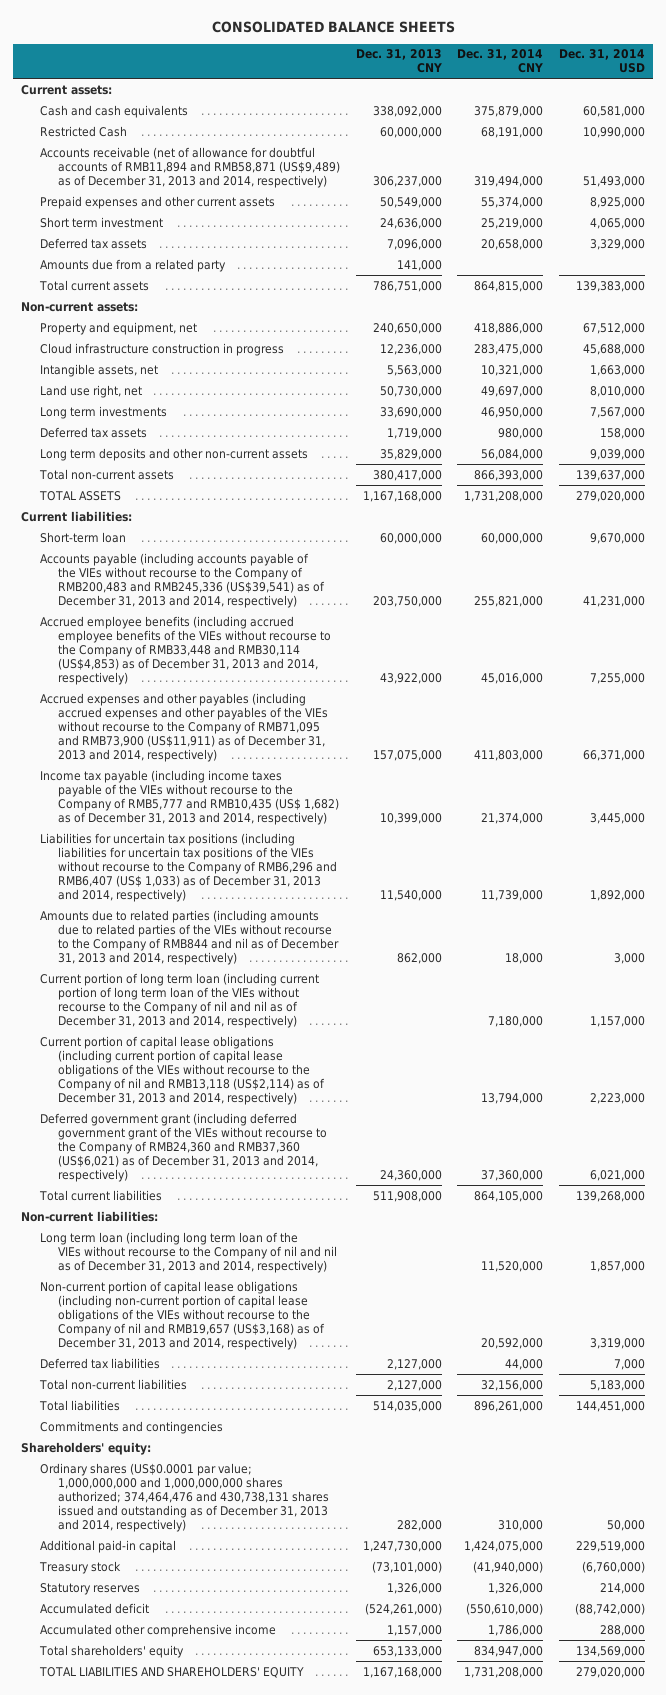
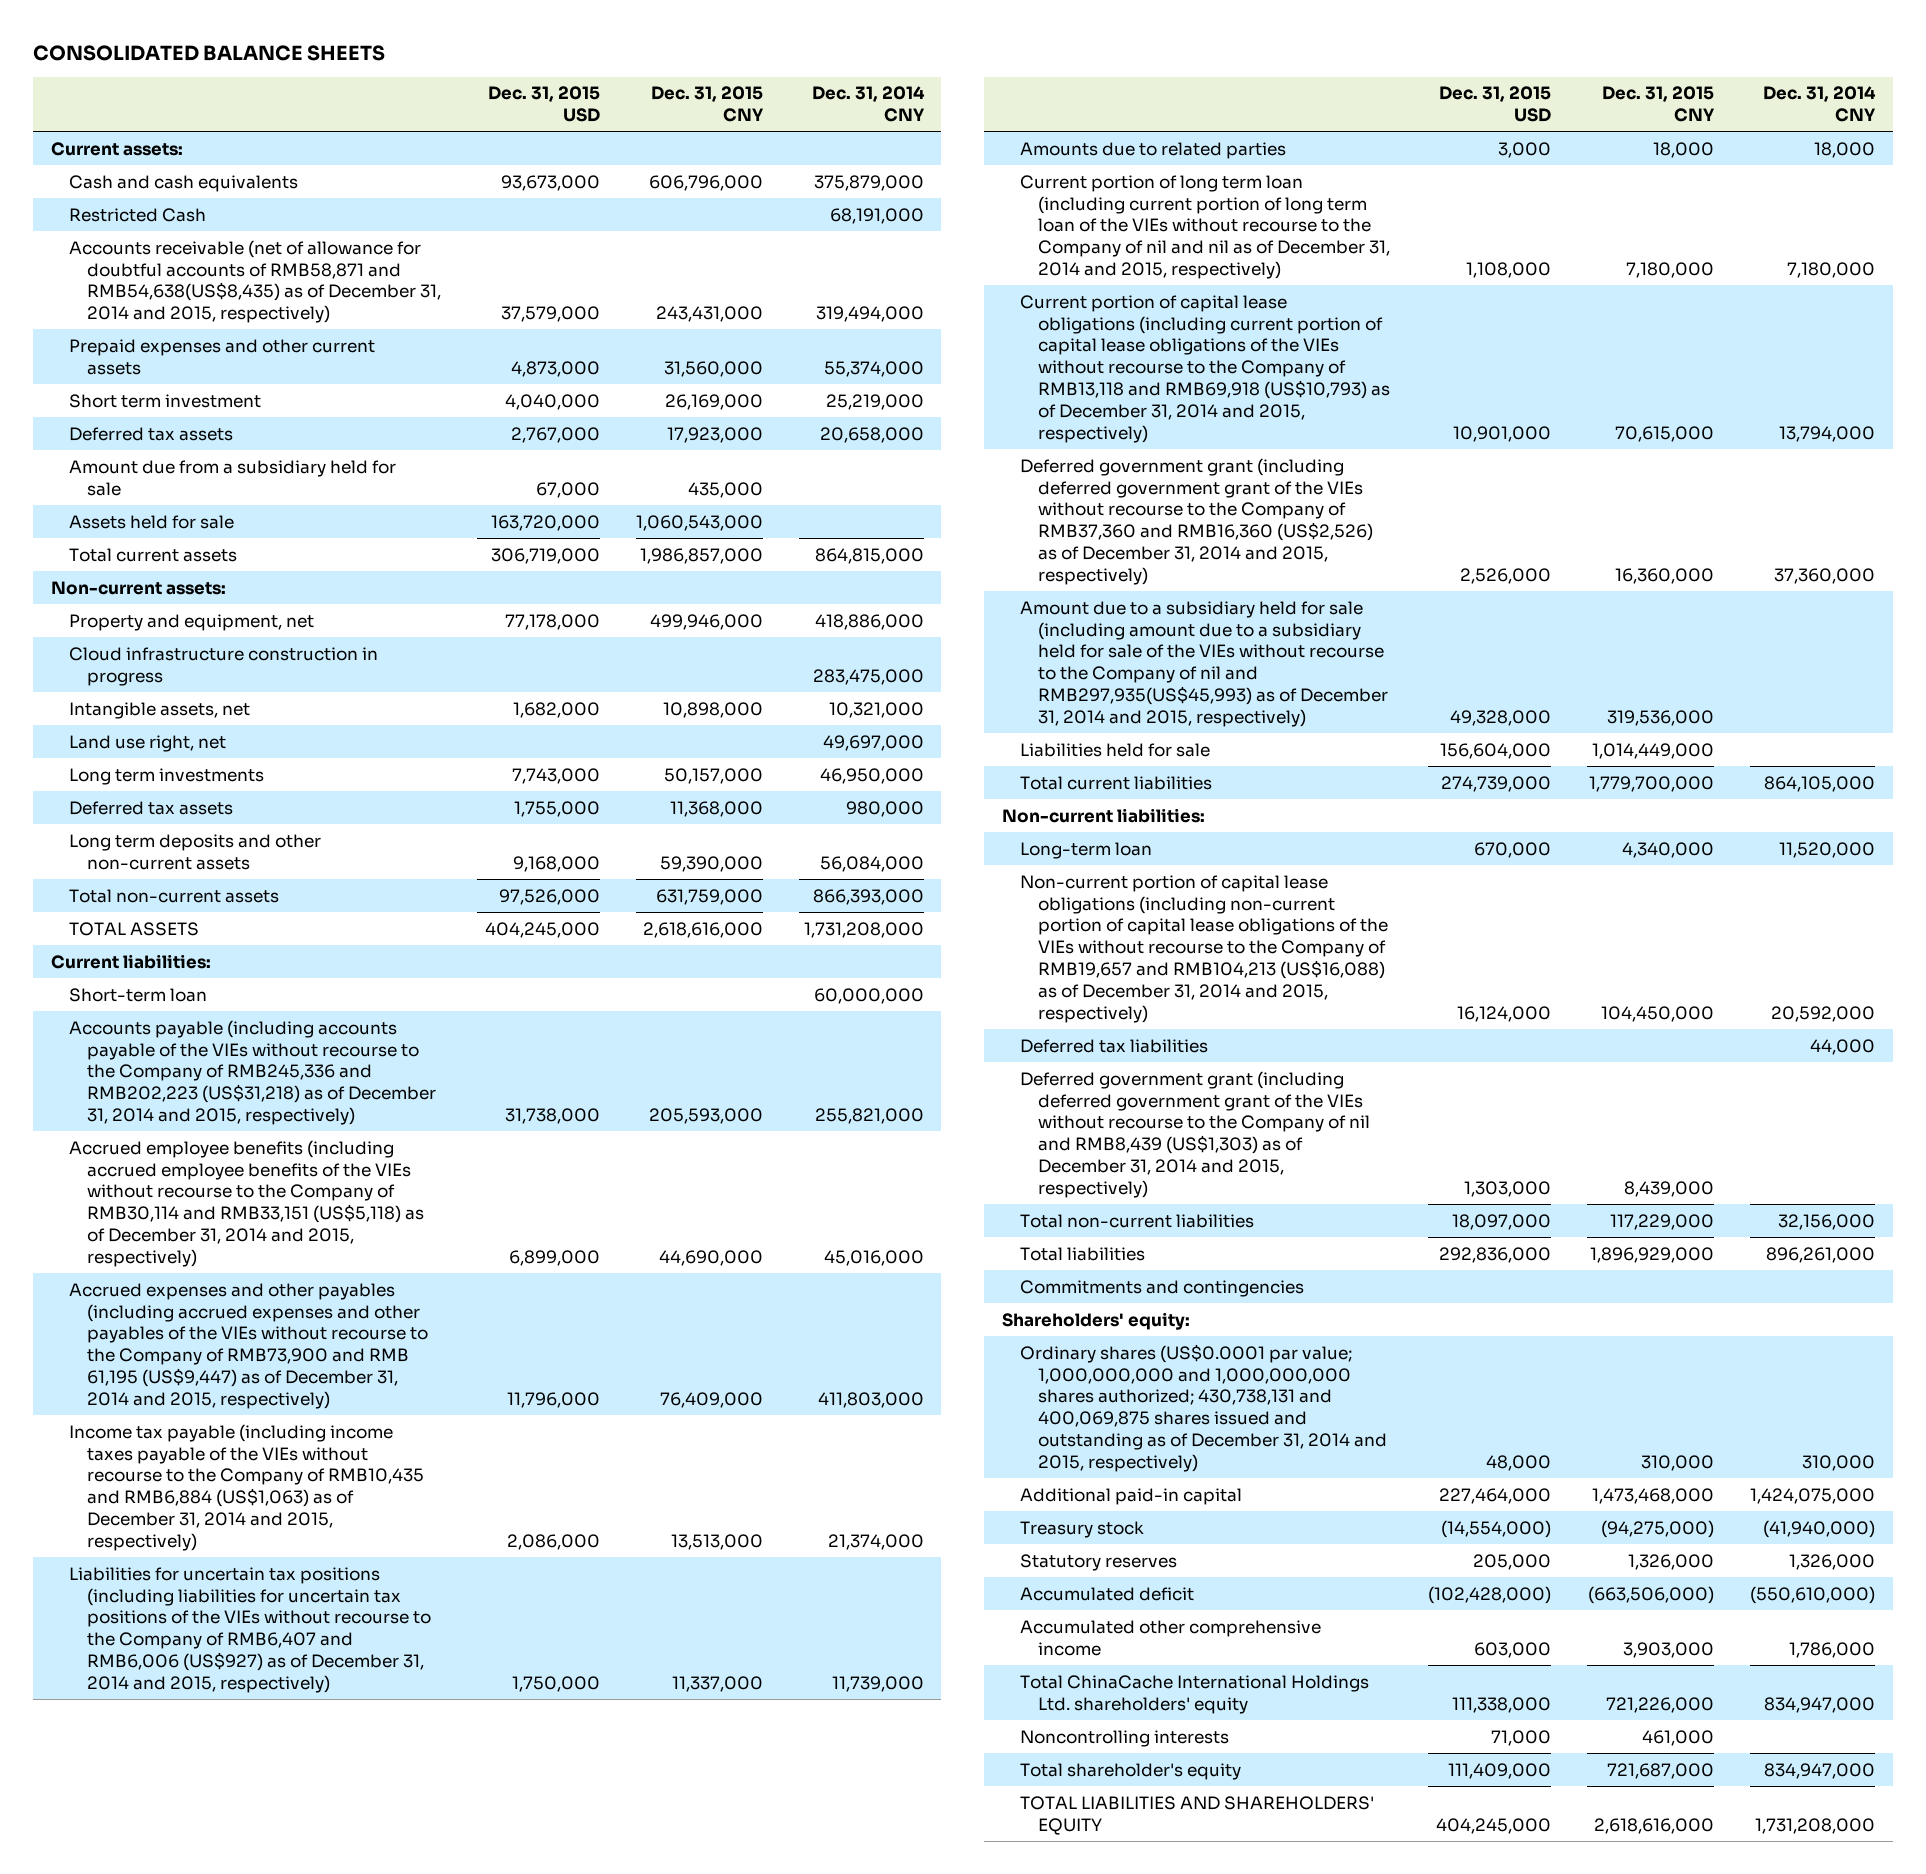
[355,49,442,74] Dec. 31, 2013 CNY -> none
[559,49,646,74] Dec. 31, 2014 USD -> none
none -> [487,86,600,123] Dec. 31, 2015 USD
none -> [650,86,764,123] Dec. 31, 2015 CNY
[39,146,341,188] Accounts receivable (net of allowance for doubtful accounts of RMB11,894 and RMB58,871 (US$9,489) as of December 31, 2013 and 2014, respectively) -> [69,239,442,324] Accounts receivable (net of allowance for doubtful accounts of RMB58,871 and RMB54,638(US$8,435) as of December 31, 2014 and 2015, respectively)
[39,258,226,272] Amounts due from a related party -> none
none -> [69,459,397,496] Amount due from a subsidiary held for sale
none -> [69,514,235,529] Assets held for sale
[39,552,326,608] Accounts payable (including accounts payable of the VIEs without recourse to the Company of RMB200,483 and RMB245,336 (US$39,541) as of December 31, 2013 and 2014, respectively) -> [69,1019,437,1126] Accounts payable (including accounts payable of the VIEs without recourse to the Company of RMB245,336 and RMB202,223 (US$31,218) as of December 31, 2014 and 2015, respectively)
[39,615,332,686] Accrued employee benefits (including accrued employee benefits of the VIEs without recourse to the Company of RMB33,448 and RMB30,114 (US$4,853) as of December 31, 2013 and 2014, respectively) -> [69,1139,425,1267] Accrued employee benefits (including accrued employee benefits of the VIEs without recourse to the Company of RMB30,114 and RMB33,151 (US$5,118) as of December 31, 2014 and 2015, respectively)
[39,692,329,763] Accrued expenses and other payables (including accrued expenses and other payables of the VIEs without recourse to the Company of RMB71,095 and RMB73,900 (US$11,911) as of December 31, 2013 and 2014, respectively) -> [69,1282,429,1409] Accrued expenses and other payables (including accrued expenses and other payables of the VIEs without recourse to the Company of RMB73,900 and RMB 61,195 (US$9,447) as of December 31, 2014 and 2015, respectively)
[39,769,340,825] Income tax payable (including income taxes payable of the VIEs without recourse to the Company of RMB5,777 and RMB10,435 (US$ 1,682) as of December 31, 2013 and 2014, respectively) -> [69,1423,425,1551] Income tax payable (including income taxes payable of the VIEs without recourse to the Company of RMB10,435 and RMB6,884 (US$1,063) as of December 31, 2014 and 2015, respectively)
[39,832,338,903] Liabilities for uncertain tax positions (including liabilities for uncertain tax positions of the VIEs without recourse to the Company of RMB6,296 and RMB6,407 (US$ 1,033) as of December 31, 2013 and 2014, respectively) -> [69,1566,432,1693] Liabilities for uncertain tax positions (including liabilities for uncertain tax positions of the VIEs without recourse to the Company of RMB6,407 and RMB6,006 (US$927) as of December 31, 2014 and 2015, respectively)
[39,909,340,965] Amounts due to related parties (including amounts due to related parties of the VIEs without recourse to the Company of RMB844 and nil as of December 31, 2013 and 2014, respectively) -> [1020,141,1287,159] Amounts due to related parties
[39,972,319,1028] Current portion of long term loan (including current portion of long term loan of the VIEs without recourse to the Company of nil and nil as of December 31, 2013 and 2014, respectively) -> [1020,174,1391,280] Current portion of long term loan (including current portion of long term loan of the VIEs without recourse to the Company of nil and nil as of December 31, 2014 and 2015, respectively)
[39,1035,326,1106] Current portion of capital lease obligations (including current portion of capital lease obligations of the VIEs without recourse to the Company of nil and RMB13,118 (US$2,114) as of December 31, 2013 and 2014, respectively) -> [1020,294,1391,443] Current portion of capital lease obligations (including current portion of capital lease obligations of the VIEs without recourse to the Company of RMB13,118 and RMB69,918 (US$10,793) as of December 31, 2014 and 2015, respectively)
[39,1112,328,1183] Deferred government grant (including deferred government grant of the VIEs without recourse to the Company of RMB24,360 and RMB37,360 (US$6,021) as of December 31, 2013 and 2014, respectively) -> [1020,457,1374,585] Deferred government grant (including deferred government grant of the VIEs without recourse to the Company of RMB37,360 and RMB16,360 (US$2,526) as of December 31, 2014 and 2015, respectively)
none -> [1020,600,1389,727] Amount due to a subsidiary held for sale (including amount due to a subsidiary held for sale of the VIEs without recourse to the Company of nil and RMB297,935(US$45,993) as of December 31, 2014 and 2015, respectively)
none -> [1020,742,1211,757] Liabilities held for sale
[39,1231,338,1273] Long term loan (including long term loan of the VIEs without recourse to the Company of nil and nil as of December 31, 2013 and 2014, respectively) -> [1020,841,1153,859] Long-term loan
[39,1280,326,1351] Non-current portion of capital lease obligations (including non-current portion of capital lease obligations of the VIEs without recourse to the Company of nil and RMB19,657 (US$3,168) as of December 31, 2013 and 2014, respectively) -> [1020,874,1389,1023] Non-current portion of capital lease obligations (including non-current portion of capital lease obligations of the VIEs without recourse to the Company of RMB19,657 and RMB104,213 (US$16,088) as of December 31, 2014 and 2015, respectively)
none -> [1020,1070,1371,1198] Deferred government grant (including deferred government grant of the VIEs without recourse to the Company of nil and RMB8,439 (US$1,303) as of December 31, 2014 and 2015, respectively)
[39,1462,330,1533] Ordinary shares (US$0.0001 par value; 1,000,000,000 and 1,000,000,000 shares authorized; 374,464,476 and 430,738,131 shares issued and outstanding as of December 31, 2013 and 2014, respectively) -> [1020,1343,1388,1472] Ordinary shares (US$0.0001 par value; 1,000,000,000 and 1,000,000,000 shares authorized; 430,738,131 and 400,069,875 shares issued and outstanding as of December 31, 2014 and 2015, respectively)
[38,1644,184,1658] Total shareholders' equity -> [1020,1674,1370,1714] Total ChinaCache International Holdings Ltd. shareholders' equity
none -> [1020,1729,1230,1747] Noncontrolling interests
none -> [1020,1762,1242,1780] Total shareholder's equity

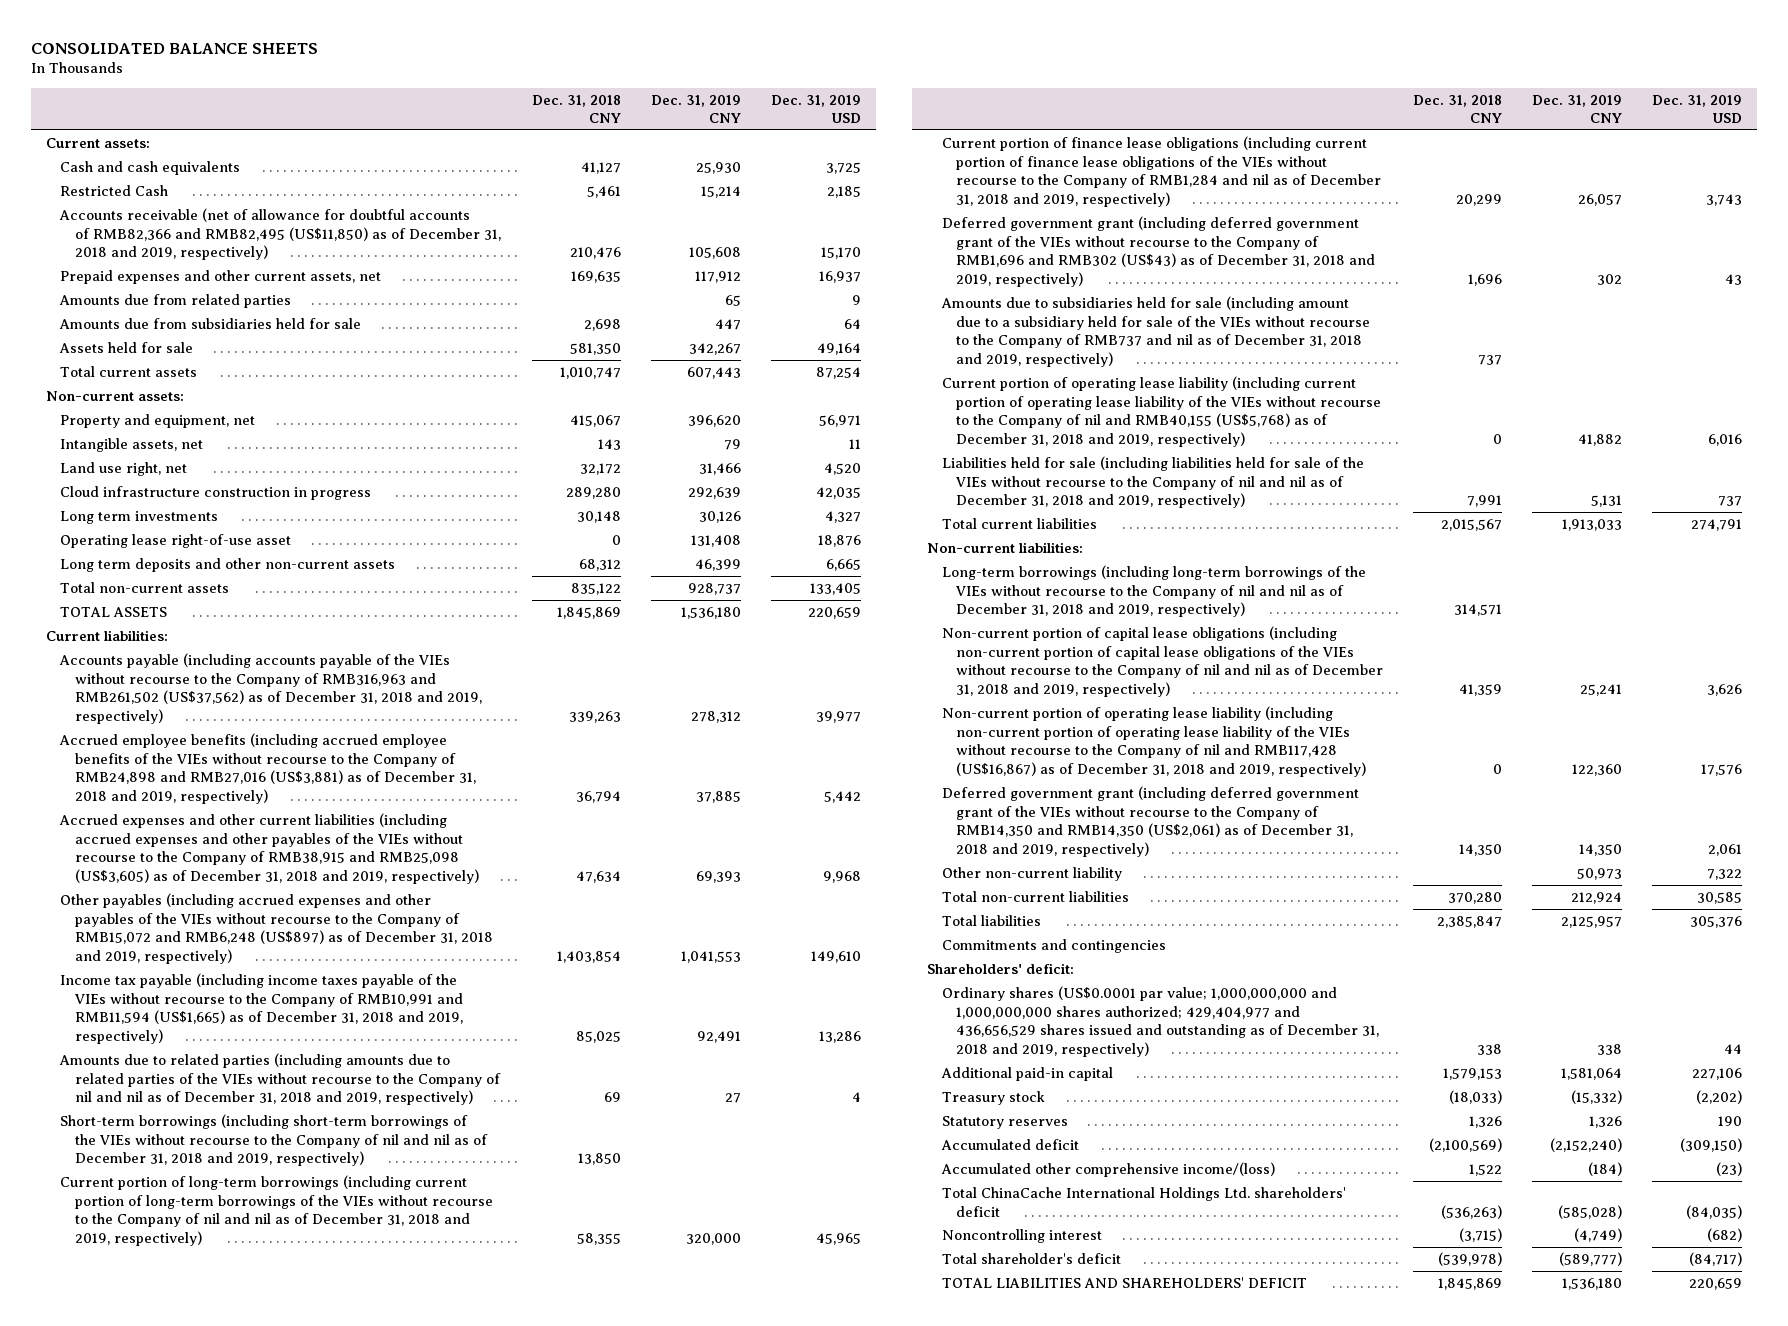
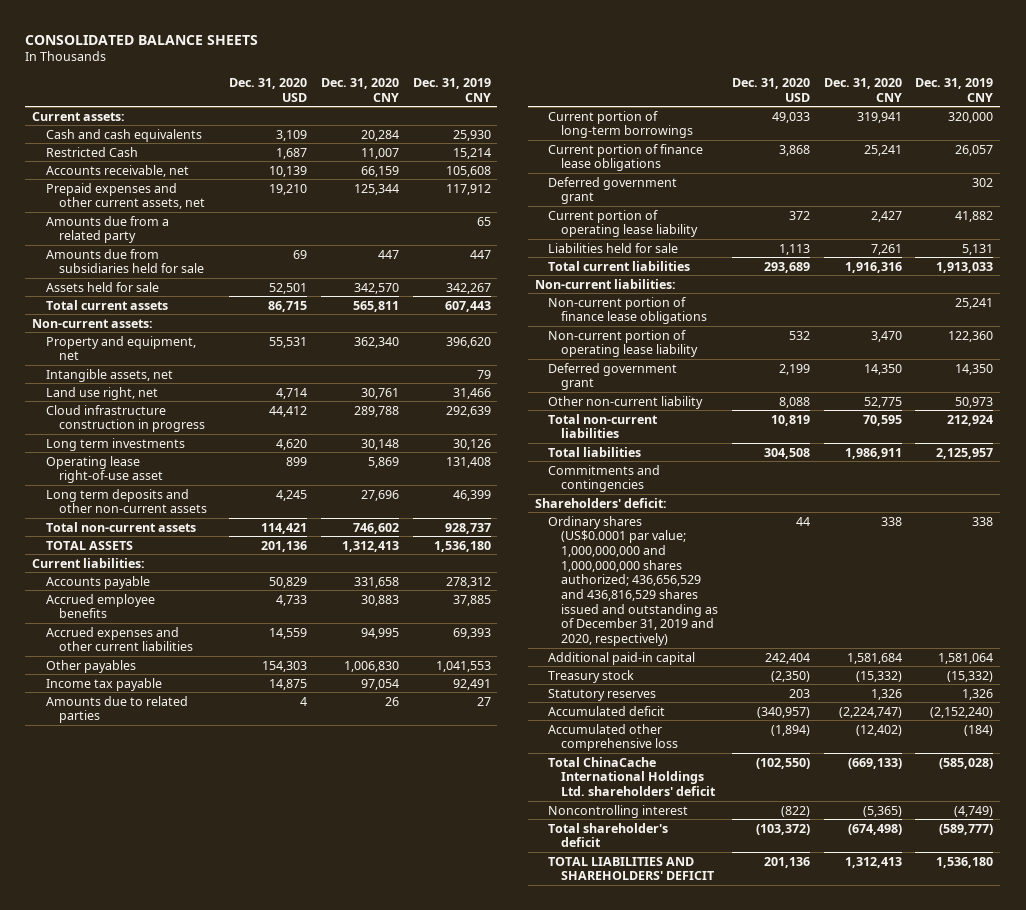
[531,94,621,124] Dec. 31, 2018 CNY -> none
[770,94,861,124] Dec. 31, 2019 USD -> none
none -> [229,78,308,102] Dec. 31, 2020 USD
none -> [321,78,400,102] Dec. 31, 2020 CNY
[59,207,501,261] Accounts receivable (net of allowance for doubtful accounts of RMB82,366 and RMB82,495 (US$11,850) as of December 31, 2018 and 2019, respectively) -> [45,164,189,177] Accounts receivable, net
[59,293,292,308] Amounts due from related parties -> [45,215,169,244] Amounts due from a related party
[60,1113,488,1167] Short-term borrowings (including short-term borrowings of the VIEs without recourse to the Company of nil and nil as of December 31, 2018 and 2019, respectively) -> none
[940,295,1370,367] Amounts due to subsidiaries held for sale (including amount due to a subsidiary held for sale of the VIEs without recourse to the Company of RMB737 and nil as of December 31, 2018 and 2019, respectively) -> none
[59,652,482,724] Accounts payable (including accounts payable of the VIEs without recourse to the Company of RMB316,963 and RMB261,502 (US$37,562) as of December 31, 2018 and 2019, respectively) -> [45,575,150,589] Accounts payable
[59,732,476,804] Accrued employee benefits (including accrued employee benefits of the VIEs without recourse to the Company of RMB24,898 and RMB27,016 (US$3,881) as of December 31, 2018 and 2019, respectively) -> [45,593,155,619] Accrued employee benefits
[59,812,479,884] Accrued expenses and other current liabilities (including accrued expenses and other payables of the VIEs without recourse to the Company of RMB38,915 and RMB25,098 (US$3,605) as of December 31, 2018 and 2019, respectively) -> [45,626,193,652] Accrued expenses and other current liabilities
[60,892,493,964] Other payables (including accrued expenses and other payables of the VIEs without recourse to the Company of RMB15,072 and RMB6,248 (US$897) as of December 31, 2018 and 2019, respectively) -> [45,659,136,673] Other payables
[60,972,463,1044] Income tax payable (including income taxes payable of the VIEs without recourse to the Company of RMB10,991 and RMB11,594 (US$1,665) as of December 31, 2018 and 2019, respectively) -> [45,677,162,691] Income tax payable
[59,1052,501,1106] Amounts due to related parties (including amounts due to related parties of the VIEs without recourse to the Company of nil and nil as of December 31, 2018 and 2019, respectively) -> [45,695,188,724] Amounts due to related parties
[60,1174,493,1246] Current portion of long-term borrowings (including current portion of long-term borrowings of the VIEs without recourse to the Company of nil and nil as of December 31, 2018 and 2019, respectively) -> [548,110,694,139] Current portion of long-term borrowings
[941,135,1381,207] Current portion of finance lease obligations (including current portion of finance lease obligations of the VIEs without recourse to the Company of RMB1,284 and nil as of December 31, 2018 and 2019, respectively) -> [548,143,704,172] Current portion of finance lease obligations
[941,215,1375,287] Deferred government grant (including deferred government grant of the VIEs without recourse to the Company of RMB1,696 and RMB302 (US$43) as of December 31, 2018 and 2019, respectively) -> [548,176,678,205] Deferred government grant
[941,375,1381,447] Current portion of operating lease liability (including current portion of operating lease liability of the VIEs without recourse to the Company of nil and RMB40,155 (US$5,768) as of December 31, 2018 and 2019, respectively) -> [548,209,699,238] Current portion of operating lease liability
[941,455,1364,509] Liabilities held for sale (including liabilities held for sale of the VIEs without recourse to the Company of nil and nil as of December 31, 2018 and 2019, respectively) -> [548,242,679,253] Liabilities held for sale
[941,564,1366,618] Long-term borrowings (including long-term borrowings of the VIEs without recourse to the Company of nil and nil as of December 31, 2018 and 2019, respectively) -> none
[941,625,1383,697] Non-current portion of capital lease obligations (including non-current portion of capital lease obligations of the VIEs without recourse to the Company of nil and nil as of December 31, 2018 and 2019, respectively) -> [548,296,708,325] Non-current portion of finance lease obligations
[941,705,1366,777] Non-current portion of operating lease liability (including non-current portion of operating lease liability of the VIEs without recourse to the Company of nil and RMB117,428 (US$16,867) as of December 31, 2018 and 2019, respectively) -> [548,329,699,358] Non-current portion of operating lease liability
[941,785,1359,857] Deferred government grant (including deferred government grant of the VIEs without recourse to the Company of RMB14,350 and RMB14,350 (US$2,061) as of December 31, 2018 and 2019, respectively) -> [548,362,678,391] Deferred government grant
[941,985,1379,1057] Ordinary shares (US$0.0001 par value; 1,000,000,000 and 1,000,000,000 shares authorized; 429,404,977 and 436,656,529 shares issued and outstanding as of December 31, 2018 and 2019, respectively) -> [548,515,719,646] Ordinary shares (US$0.0001 par value; 1,000,000,000 and 1,000,000,000 shares authorized; 436,656,529 and 436,816,529 shares issued and outstanding as of December 31, 2019 and 2020, respectively)
[940,1161,1275,1177] Accumulated other comprehensive income/(loss) -> [548,723,679,752] Accumulated other comprehensive loss

